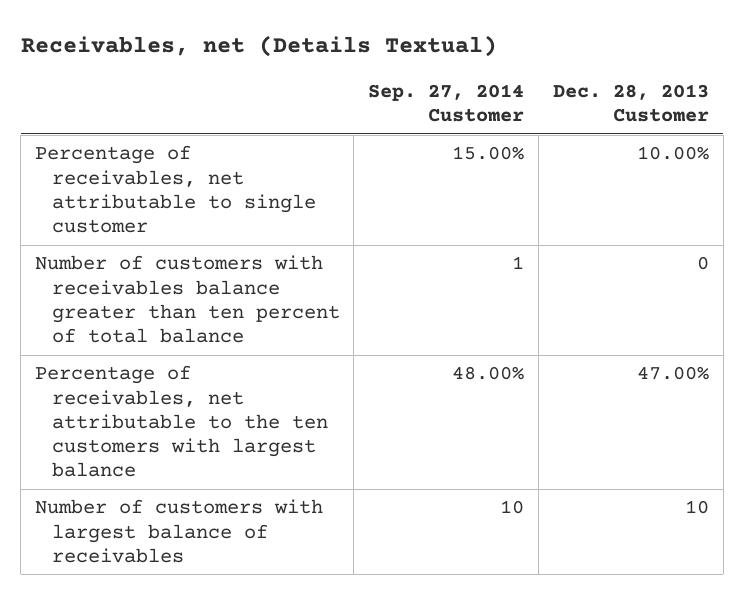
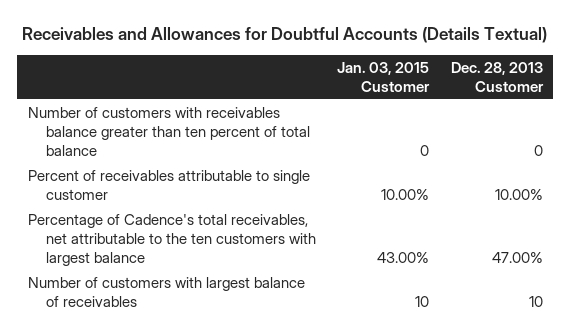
[20,35,497,58] Receivables, net (Details Textual) -> [22,27,548,44] Receivables and Allowances for Doubtful Accounts (Details Textual)
[368,83,525,123] Sep. 27, 2014 Customer -> none
none -> [337,61,431,93] Jan. 03, 2015 Customer
[34,145,316,234] Percentage of receivables, net attributable to single customer -> none
none -> [27,169,310,200] Percent of receivables attributable to single customer
[34,365,328,478] Percentage of receivables, net attributable to the ten customers with largest balance -> [27,213,316,267] Percentage of Cadence's total receivables, net attributable to the ten customers with largest balance

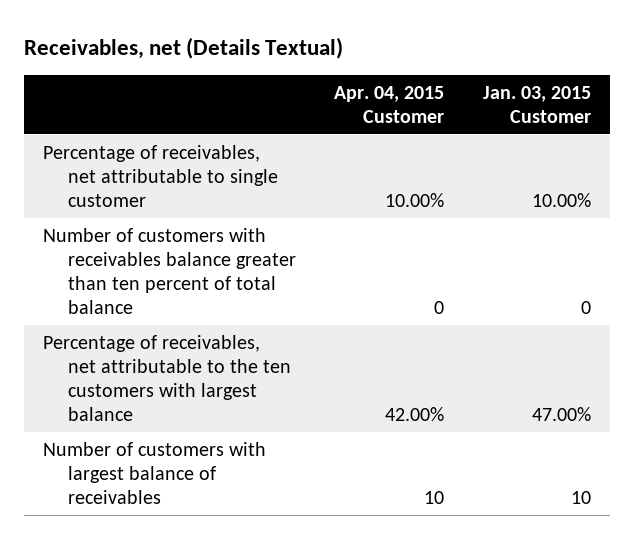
[22,27,548,44] Receivables and Allowances for Doubtful Accounts (Details Textual) -> [24,37,344,60] Receivables, net (Details Textual)
[450,61,544,93] Dec. 28, 2013 Customer -> none
none -> [334,85,445,123] Apr. 04, 2015 Customer
none -> [43,145,279,207] Percentage of receivables, net attributable to single customer
[27,169,310,200] Percent of receivables attributable to single customer -> none
[27,213,316,267] Percentage of Cadence's total receivables, net attributable to the ten customers with largest balance -> [43,335,292,421] Percentage of receivables, net attributable to the ten customers with largest balance
[377,252,430,264] 43.00% -> [531,406,591,421] 47.00%

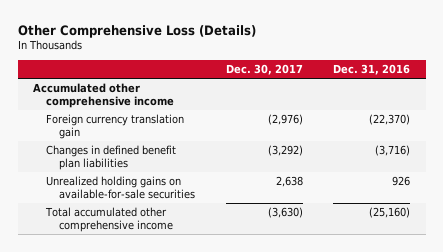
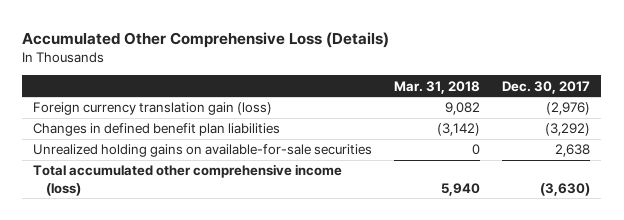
[17,24,256,38] Other Comprehensive Loss (Details) -> [22,31,390,48] Accumulated Other Comprehensive Loss (Details)
[333,64,411,76] Dec. 31, 2016 -> none
none -> [394,80,481,94] Mar. 31, 2018
[32,82,174,108] Accumulated other comprehensive income -> none
[45,113,184,139] Foreign currency translation gain -> [33,102,273,116] Foreign currency translation gain (loss)
[44,206,173,232] Total accumulated other comprehensive income -> [33,164,343,196] Total accumulated other comprehensive income (loss)

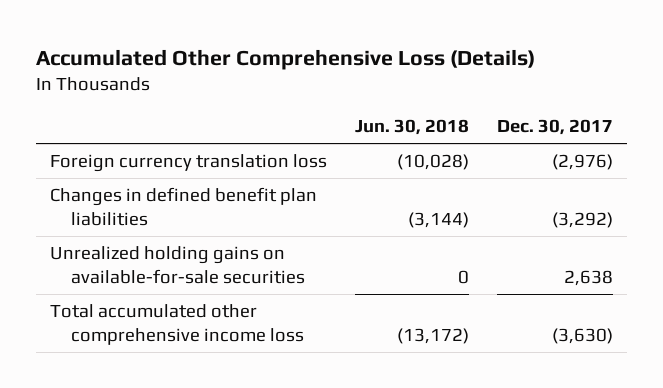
[394,80,481,94] Mar. 31, 2018 -> none
none -> [354,118,469,135] Jun. 30, 2018
[33,102,273,116] Foreign currency translation gain (loss) -> [49,154,327,173] Foreign currency translation loss
[33,164,343,196] Total accumulated other comprehensive income (loss) -> [49,304,305,346] Total accumulated other comprehensive income loss

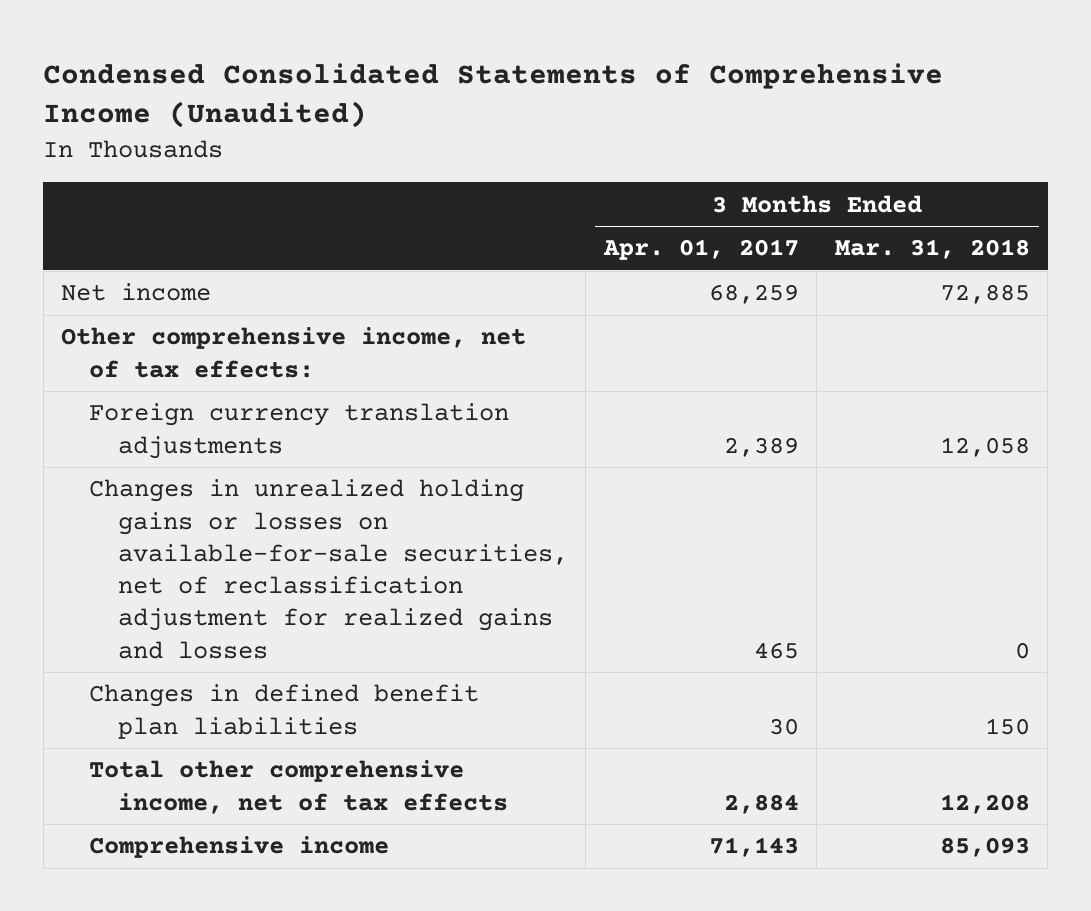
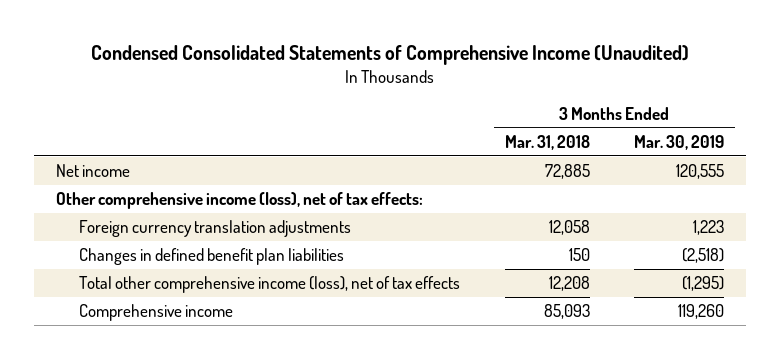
[602,239,799,261] Apr. 01, 2017 -> none
none -> [634,134,725,150] Mar. 30, 2019
[60,327,526,378] Other comprehensive income, net of tax effects: -> [55,191,423,209] Other comprehensive income (loss), net of tax effects:
[89,479,568,659] Changes in unrealized holding gains or losses on available-for-sale securities, net of reclassification adjustment for realized gains and losses -> none
[89,760,508,814] Total other comprehensive income, net of tax effects -> [79,275,461,293] Total other comprehensive income (loss), net of tax effects

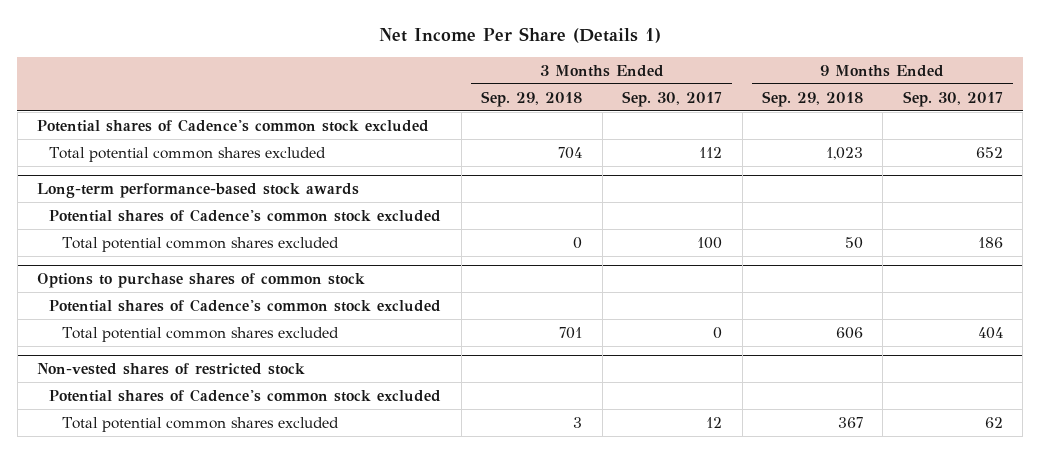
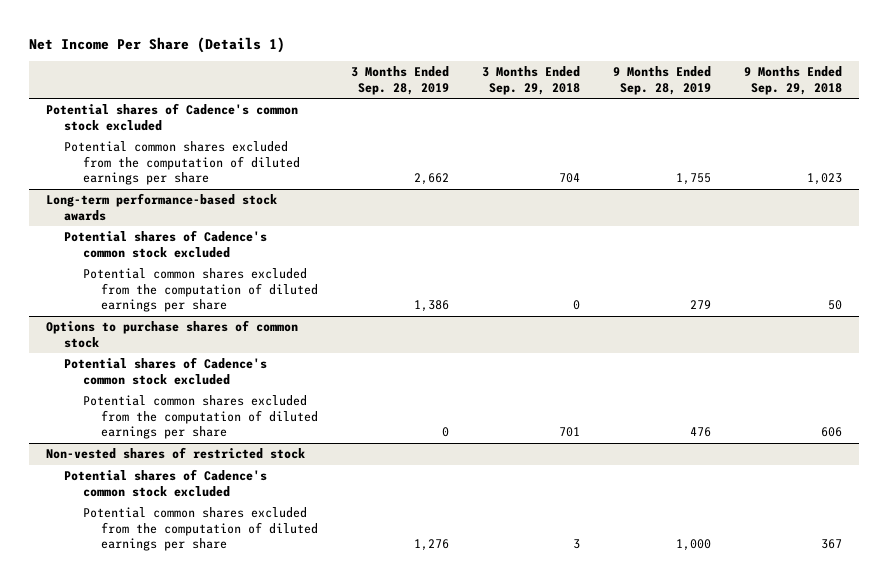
[622,90,723,107] Sep. 30, 2017 -> none
[902,90,1003,107] Sep. 30, 2017 -> none
none -> [351,66,450,95] 3 Months Ended Sep. 28, 2019
none -> [613,66,712,95] 9 Months Ended Sep. 28, 2019
[49,146,327,162] Total potential common shares excluded -> [64,141,300,186] Potential common shares excluded from the computation of diluted earnings per share
[62,236,340,252] Total potential common shares excluded -> [82,268,319,313] Potential common shares excluded from the computation of diluted earnings per share
[62,326,340,342] Total potential common shares excluded -> [82,395,319,440] Potential common shares excluded from the computation of diluted earnings per share
[62,416,340,432] Total potential common shares excluded -> [82,507,319,552] Potential common shares excluded from the computation of diluted earnings per share

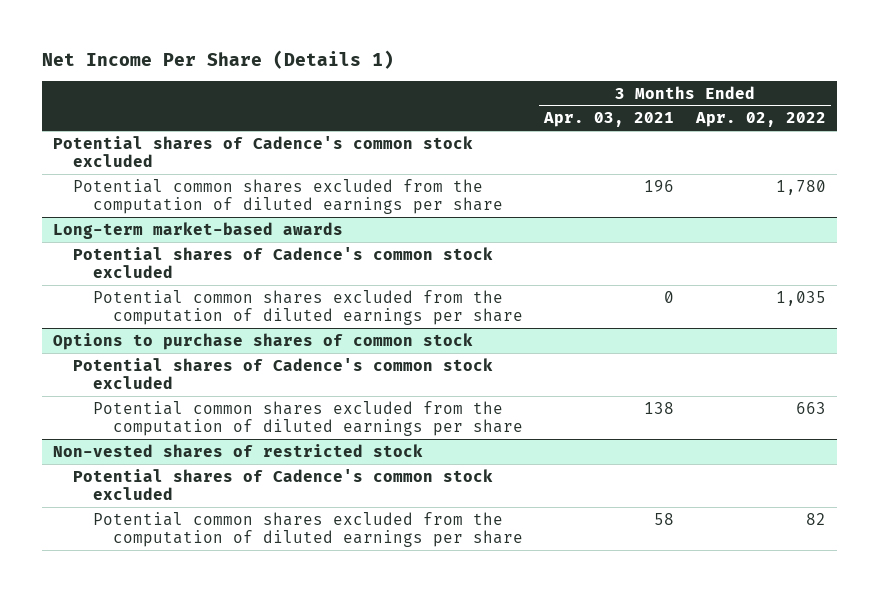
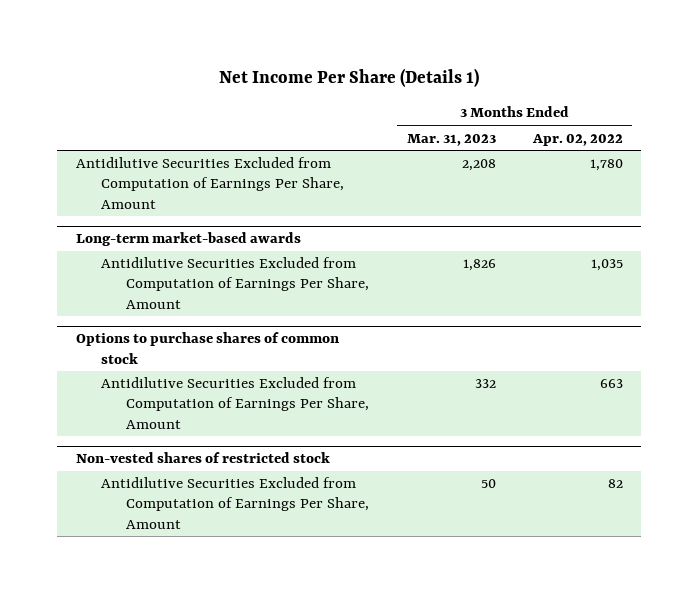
[543,112,675,128] Apr. 03, 2021 -> none
none -> [406,133,496,146] Mar. 31, 2023
[52,135,473,168] Potential shares of Cadence's common stock excluded -> none
[72,178,503,215] Potential common shares excluded from the computation of diluted earnings per share -> [75,157,345,209] Antidilutive Securities Excluded from Computation of Earnings Per Share, Amount
[72,246,493,279] Potential shares of Cadence's common stock excluded -> none
[92,289,523,326] Potential common shares excluded from the computation of diluted earnings per share -> [101,257,370,309] Antidilutive Securities Excluded from Computation of Earnings Per Share, Amount
[72,357,493,390] Potential shares of Cadence's common stock excluded -> none
[92,400,523,437] Potential common shares excluded from the computation of diluted earnings per share -> [101,377,370,429] Antidilutive Securities Excluded from Computation of Earnings Per Share, Amount
[72,468,493,501] Potential shares of Cadence's common stock excluded -> none
[92,511,523,548] Potential common shares excluded from the computation of diluted earnings per share -> [101,477,370,529] Antidilutive Securities Excluded from Computation of Earnings Per Share, Amount

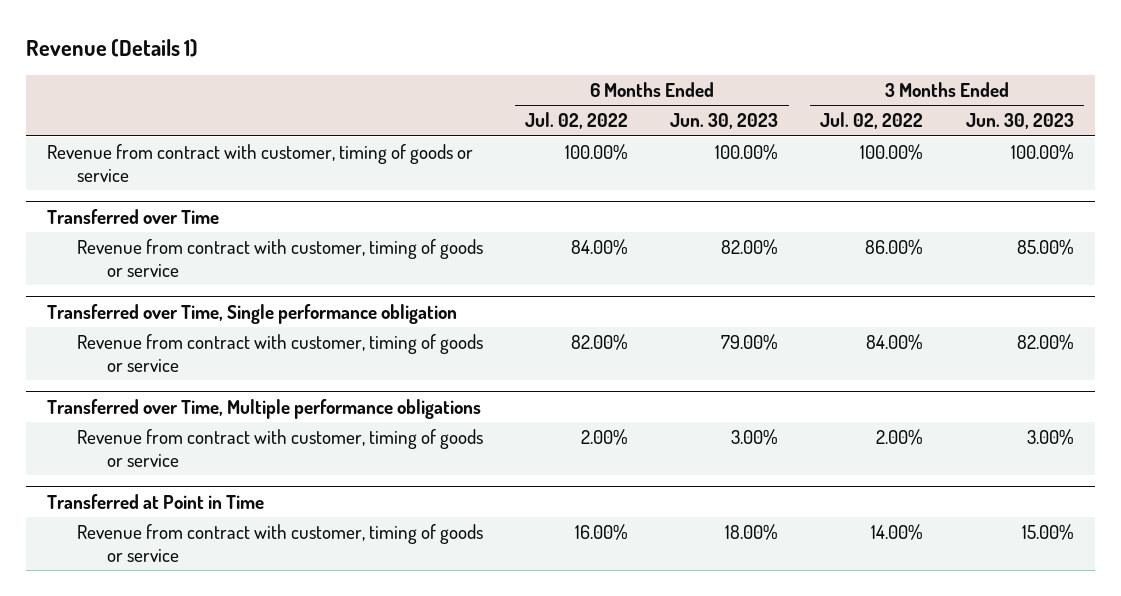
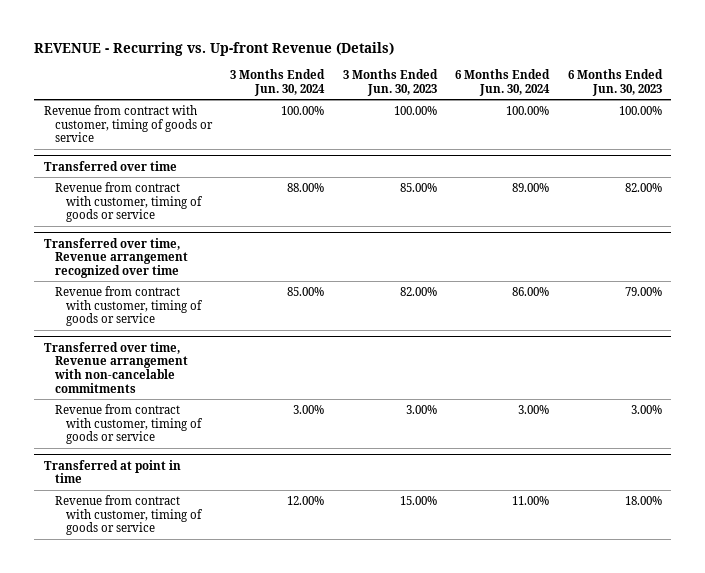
[26,38,199,57] Revenue (Details 1) -> [34,41,395,56] REVENUE - Recurring vs. Up-front Revenue (Details)
[525,112,629,130] Jul. 02, 2022 -> none
[820,112,924,130] Jul. 02, 2022 -> none
none -> [230,69,326,96] 3 Months Ended Jun. 30, 2024
none -> [455,69,551,96] 6 Months Ended Jun. 30, 2024
[47,208,220,224] Transferred over Time -> [43,160,177,171] Transferred over time
[47,303,458,324] Transferred over Time, Single performance obligation -> none
none -> [43,237,188,279] Transferred over time, Revenue arrangement recognized over time
[47,398,482,419] Transferred over Time, Multiple performance obligations -> none
none -> [43,341,188,393] Transferred over time, Revenue arrangement with non-cancelable commitments
[47,493,265,509] Transferred at Point in Time -> [43,459,181,484] Transferred at point in time

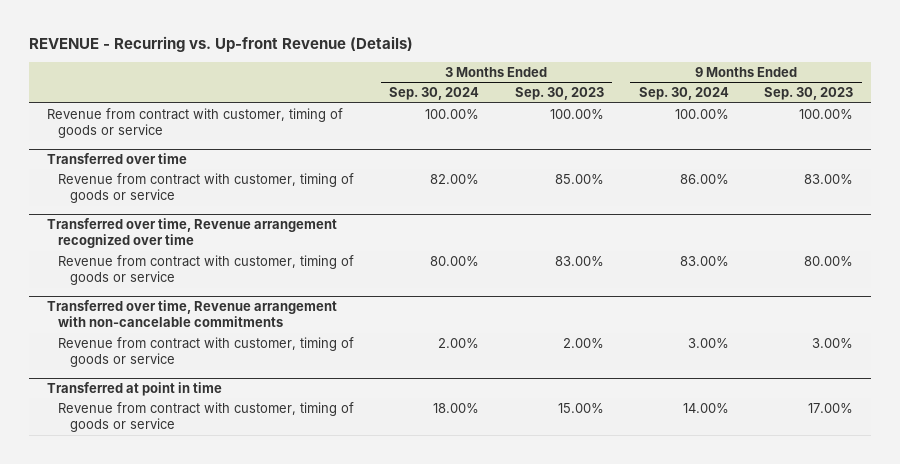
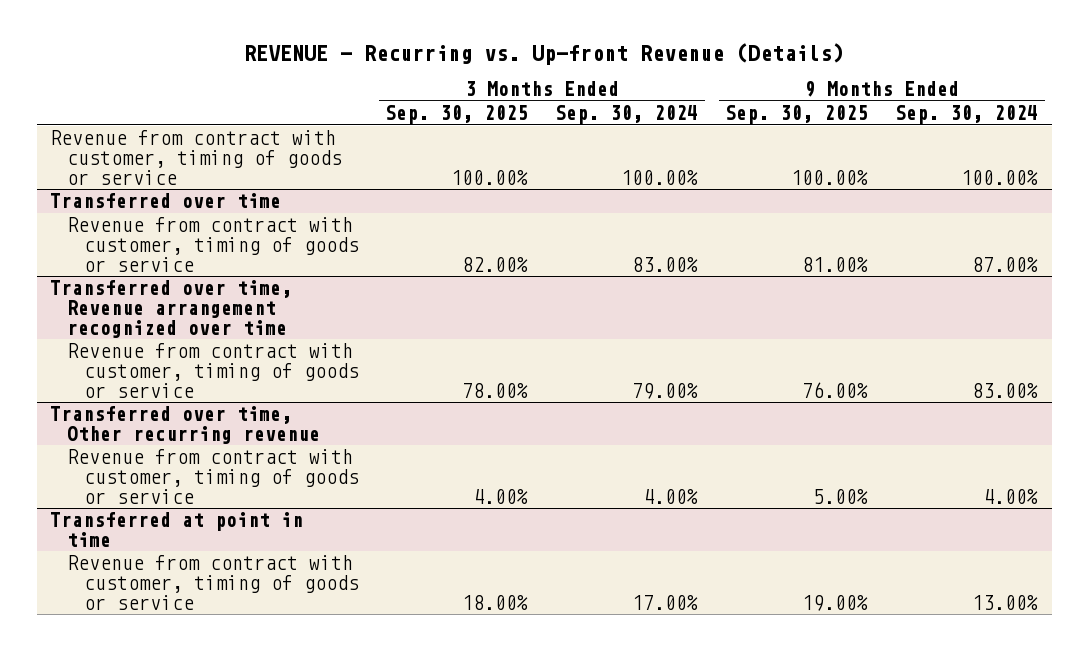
[514,87,604,101] Sep. 30, 2023 -> none
[763,87,853,101] Sep. 30, 2023 -> none
none -> [385,105,529,125] Sep. 30, 2025
none -> [725,105,869,125] Sep. 30, 2025
[430,173,480,184] 82.00% -> [632,256,699,272] 83.00%
[679,173,729,184] 86.00% -> [972,256,1039,272] 87.00%
[46,300,337,328] Transferred over time, Revenue arrangement with non-cancelable commitments -> none
[430,255,480,266] 80.00% -> [632,382,699,399] 79.00%
none -> [50,406,320,444] Transferred over time, Other recurring revenue
[438,337,480,348] 2.00% -> [643,488,699,504] 4.00%
[687,337,729,348] 3.00% -> [983,488,1039,504] 4.00%
[433,402,480,413] 18.00% -> [632,594,699,610] 17.00%
[682,402,729,413] 14.00% -> [972,594,1039,610] 13.00%

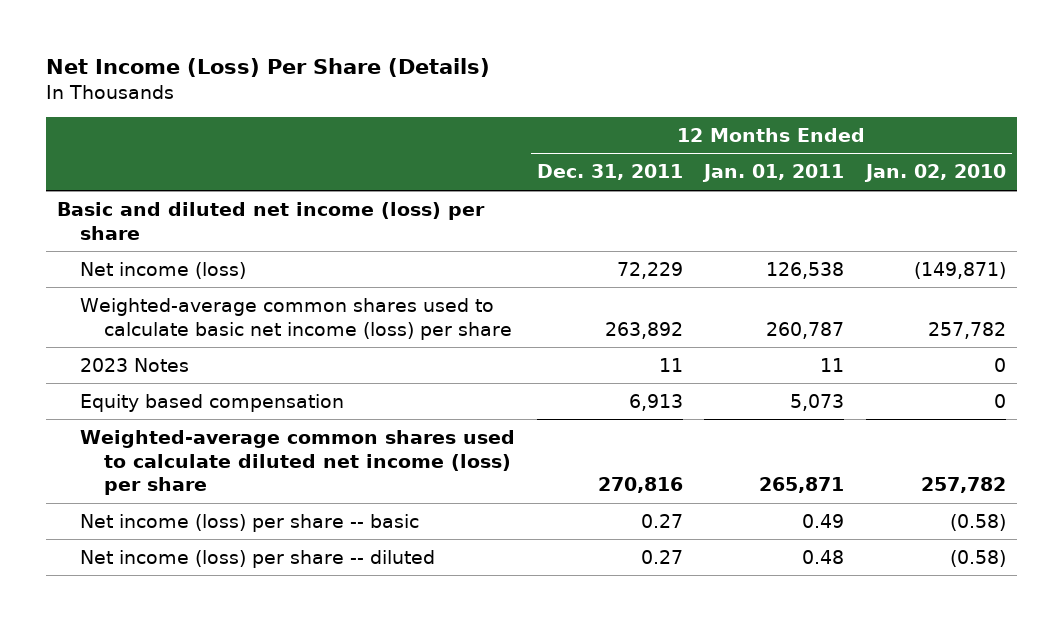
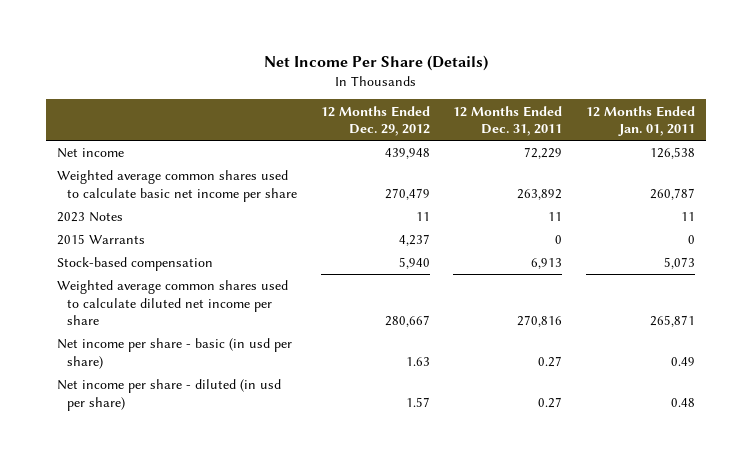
[45,58,490,78] Net Income (Loss) Per Share (Details) -> [263,54,488,71] Net Income Per Share (Details)
[864,164,1007,183] Jan. 02, 2010 -> none
none -> [320,105,430,136] 12 Months Ended Dec. 29, 2012
[56,201,485,240] Basic and diluted net income (loss) per share -> none
[80,261,247,279] Net income (loss) -> [57,148,125,159] Net income
[80,297,512,340] Weighted-average common shares used to calculate basic net income (loss) per share -> [57,170,298,202] Weighted average common shares used to calculate basic net income per share
none -> [57,234,146,246] 2015 Warrants
[80,393,345,412] Equity based compensation -> [57,257,214,272] Stock-based compensation
[80,429,516,496] Weighted-average common shares used to calculate diluted net income (loss) per share -> [57,280,289,326] Weighted average common shares used to calculate diluted net income per share
[80,513,420,532] Net income (loss) per share -- basic -> [57,338,293,369] Net income per share - basic (in usd per share)
[80,549,436,568] Net income (loss) per share -- diluted -> [57,379,282,411] Net income per share - diluted (in usd per share)

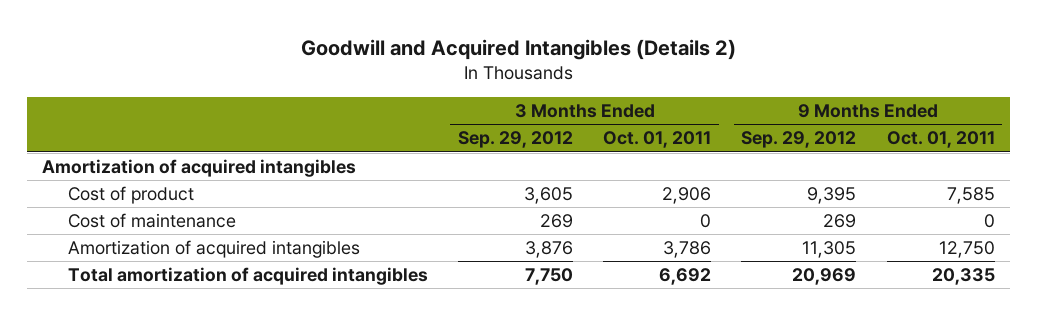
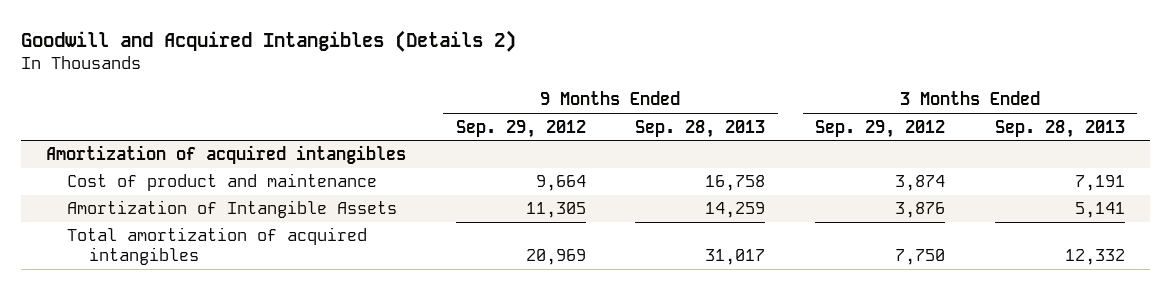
[603,131,712,149] Oct. 01, 2011 -> none
[886,131,995,149] Oct. 01, 2011 -> none
none -> [635,119,766,138] Sep. 28, 2013
none -> [994,119,1125,138] Sep. 28, 2013
[67,212,236,228] Cost of maintenance -> none
[67,185,194,204] Cost of product -> [67,173,378,192] Cost of product and maintenance
[523,186,573,204] 3,605 -> [895,175,946,192] 3,874
[807,186,857,204] 9,395 -> [535,175,586,192] 9,664
[67,239,360,258] Amortization of acquired intangibles -> [67,200,398,219] Amortization of Intangible Assets

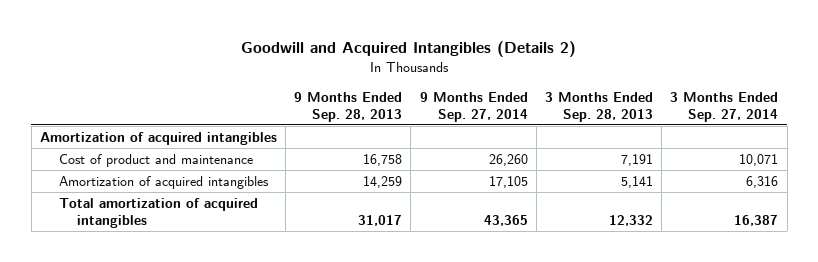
[455,119,586,138] Sep. 29, 2012 -> none
[815,119,946,138] Sep. 29, 2012 -> none
none -> [419,91,528,122] 9 Months Ended Sep. 27, 2014
none -> [670,91,779,122] 3 Months Ended Sep. 27, 2014
[67,200,398,219] Amortization of Intangible Assets -> [58,175,269,189] Amortization of acquired intangibles

